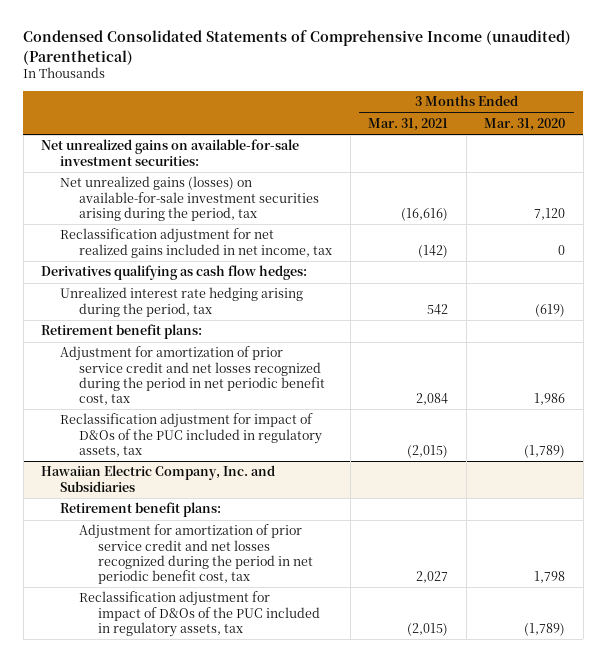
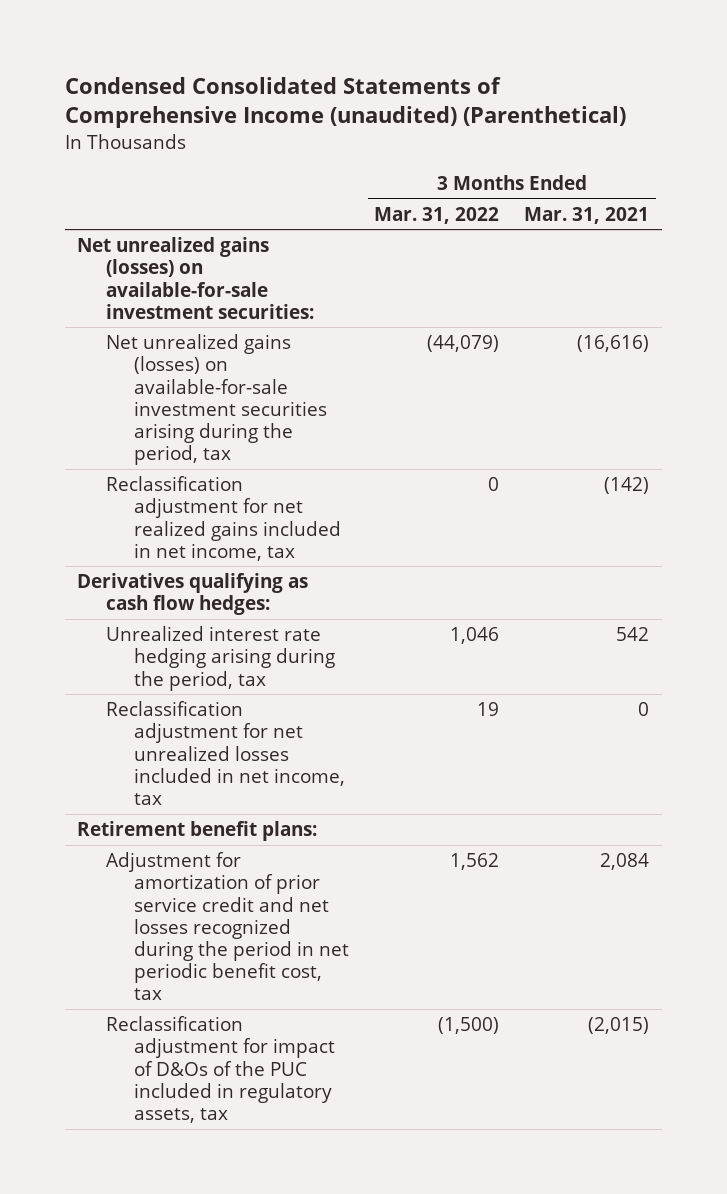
[484,117,566,131] Mar. 31, 2020 -> none
none -> [374,206,500,224] Mar. 31, 2022
[41,139,300,166] Net unrealized gains on available-for-sale investment securities: -> [77,237,314,319] Net unrealized gains (losses) on available-for-sale investment securities:
none -> [105,701,345,805] Reclassification adjustment for net unrealized losses included in net income, tax
[41,465,276,492] Hawaiian Electric Company, Inc. and Subsidiaries -> none
[60,502,222,518] Retirement benefit plans: -> none
[79,524,314,584] Adjustment for amortization of prior service credit and net losses recognized during the period in net periodic benefit cost, tax -> none
[79,591,321,637] Reclassification adjustment for impact of D&Os of the PUC included in regulatory assets, tax -> none

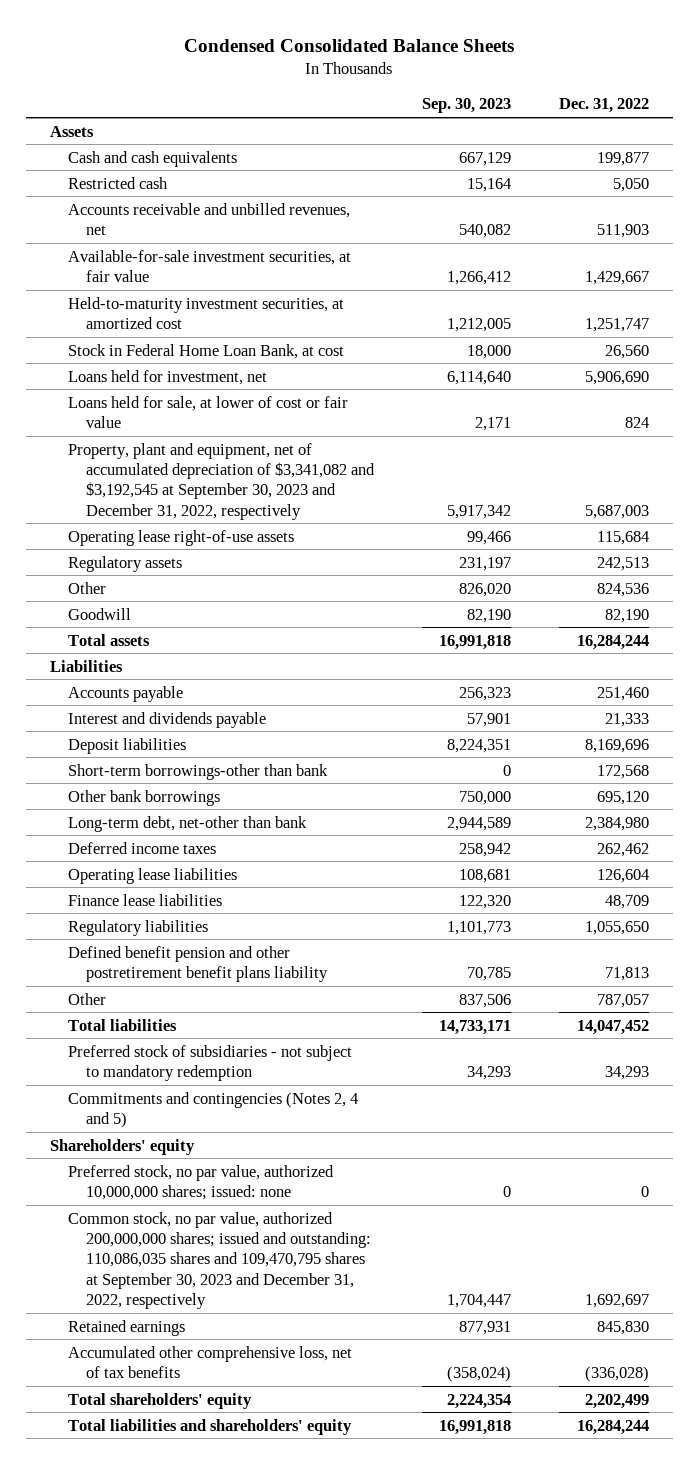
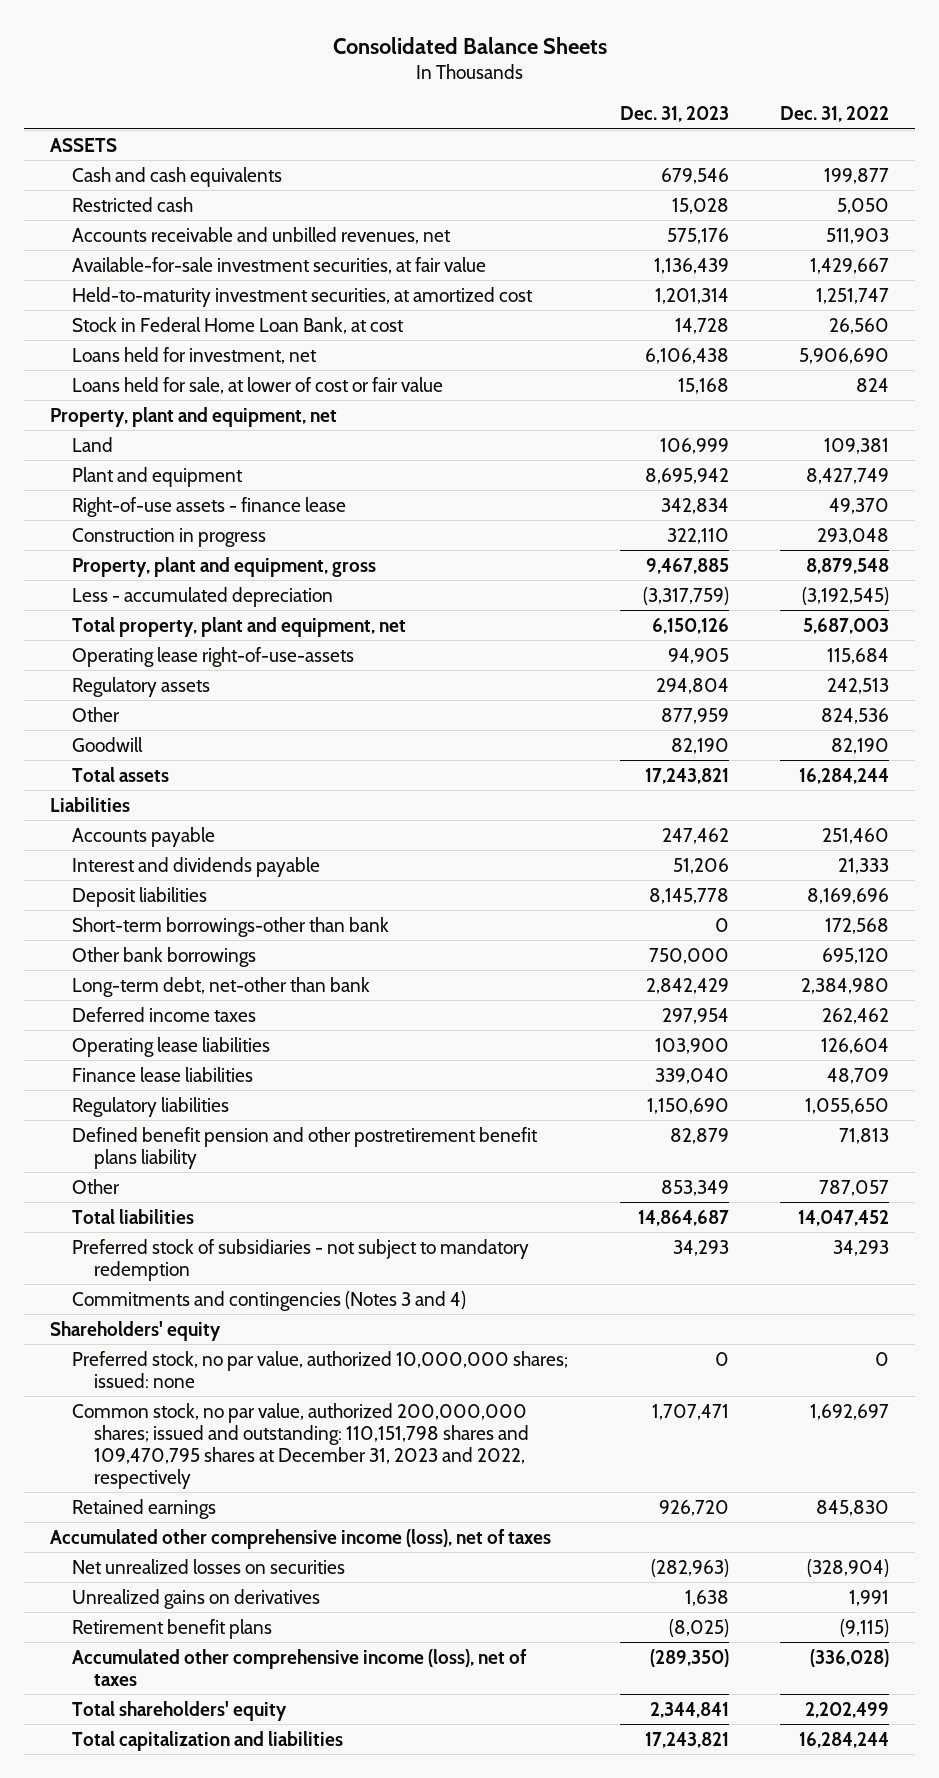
[184,38,515,52] Condensed Consolidated Balance Sheets -> [332,36,607,54] Consolidated Balance Sheets
[422,98,512,114] Sep. 30, 2023 -> none
none -> [619,106,729,123] Dec. 31, 2023
[49,125,94,137] Assets -> [49,137,117,152] ASSETS
none -> [49,406,337,427] Property, plant and equipment, net
none -> [71,436,113,452] Land
none -> [71,466,243,487] Plant and equipment
none -> [71,496,346,517] Right-of-use assets - finance lease
none -> [71,527,266,547] Construction in progress
none -> [71,556,376,577] Property, plant and equipment, gross
none -> [71,586,333,607] Less - accumulated depreciation
[68,442,376,520] Property, plant and equipment, net of accumulated depreciation of $3,341,082 and $3,192,545 at September 30, 2023 and December 31, 2022, respectively -> [71,616,406,637] Total property, plant and equipment, net
[68,529,295,546] Operating lease right-of-use assets -> [71,646,354,667] Operating lease right-of-use-assets
[68,1091,359,1128] Commitments and contingencies (Notes 2, 4 and 5) -> [71,1290,466,1311] Commitments and contingencies (Notes 3 and 4)
[68,1211,372,1309] Common stock, no par value, authorized 200,000,000 shares; issued and outstanding: 110,086,035 shares and 109,470,795 shares at September 30, 2023 and December 31, 2022, respectively -> [71,1402,530,1490] Common stock, no par value, authorized 200,000,000 shares; issued and outstanding: 110,151,798 shares and 109,470,795 shares at December 31, 2023 and 2022, respectively
none -> [49,1528,551,1549] Accumulated other comprehensive income (loss), net of taxes
none -> [71,1558,345,1574] Net unrealized losses on securities
none -> [71,1588,320,1609] Unrealized gains on derivatives
none -> [71,1618,272,1639] Retirement benefit plans
[68,1345,353,1378] Accumulated other comprehensive loss, net of tax benefits -> [71,1648,527,1686] Accumulated other comprehensive income (loss), net of taxes
[68,1418,353,1435] Total liabilities and shareholders' equity -> [71,1730,343,1751] Total capitalization and liabilities

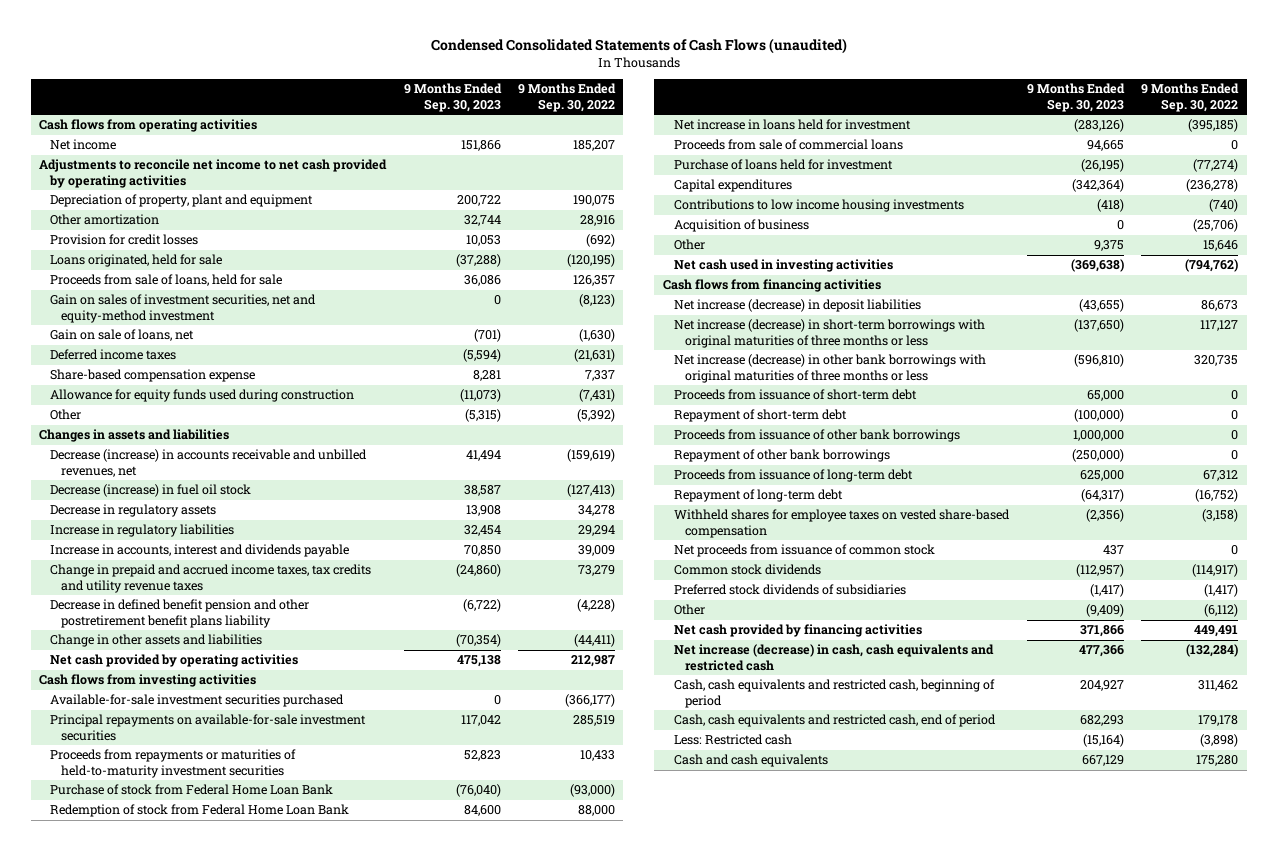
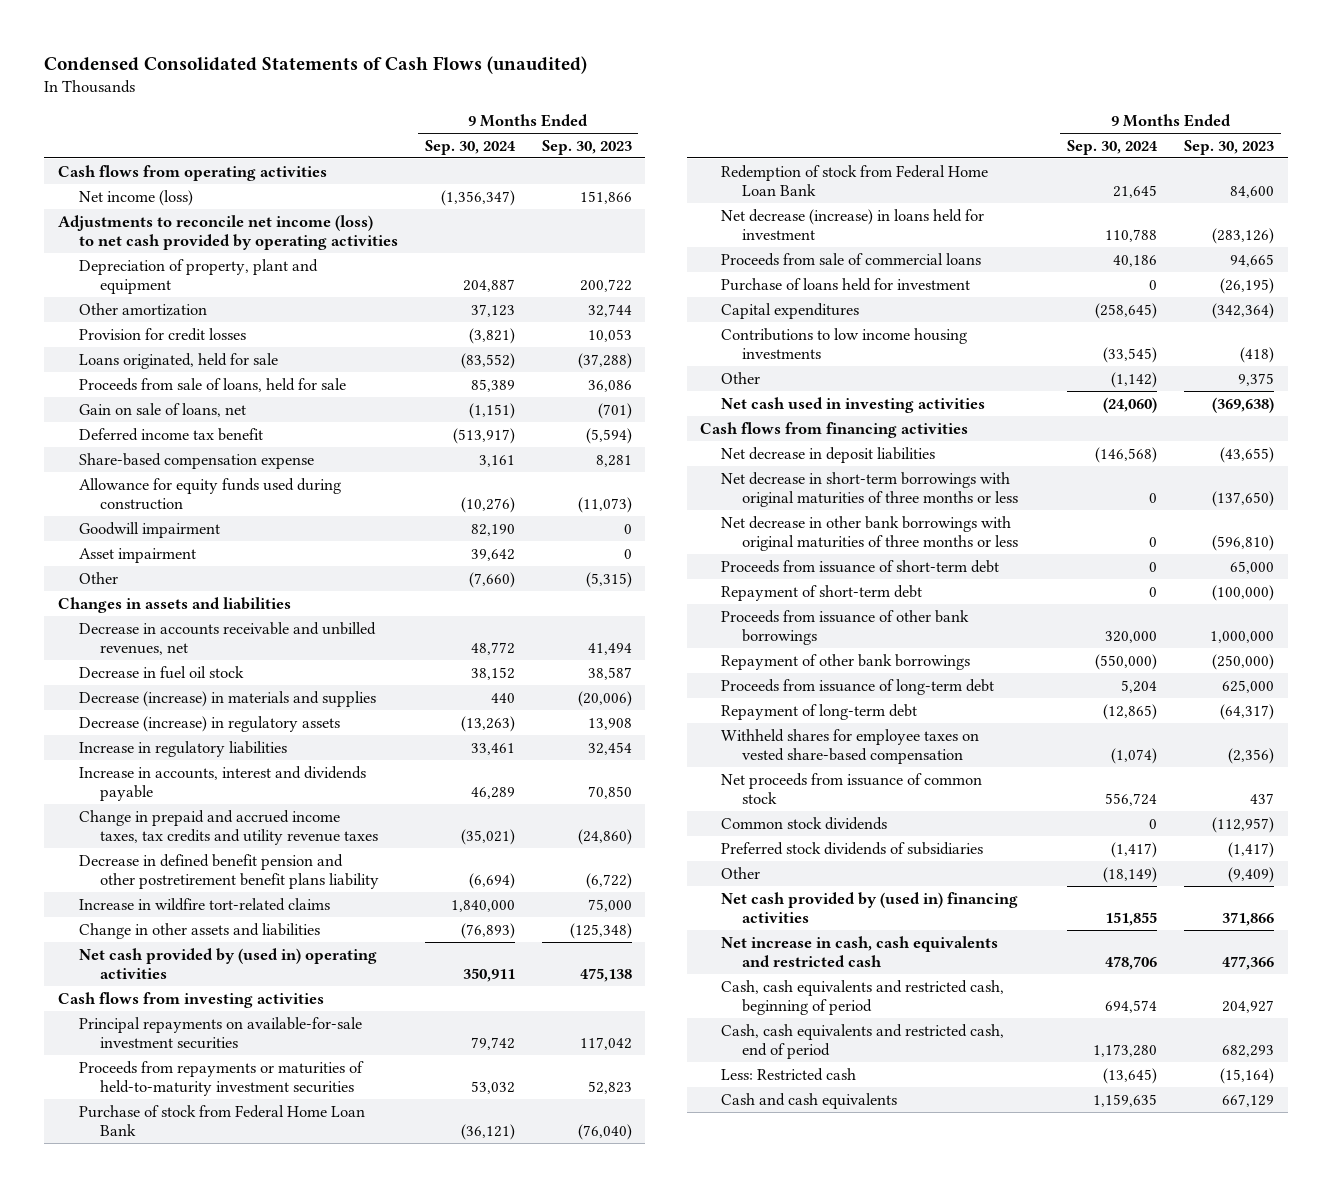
[517,83,616,112] 9 Months Ended Sep. 30, 2022 -> none
none -> [424,139,516,155] Sep. 30, 2024
[50,139,117,151] Net income -> [78,189,193,206] Net income (loss)
[39,159,388,188] Adjustments to reconcile net income to net cash provided by operating activities -> [57,214,398,251] Adjustments to reconcile net income (loss) to net cash provided by operating activities
[50,294,317,323] Gain on sales of investment securities, net and equity-method investment -> none
[50,349,177,361] Deferred income taxes -> [78,427,263,441] Deferred income tax benefit
none -> [78,521,220,538] Goodwill impairment
none -> [78,547,196,563] Asset impairment
[50,449,368,477] Decrease (increase) in accounts receivable and unbilled revenues, net -> [78,621,376,656] Decrease in accounts receivable and unbilled revenues, net
[50,484,252,498] Decrease (increase) in fuel oil stock -> [78,665,244,679] Decrease in fuel oil stock
none -> [78,690,376,707] Decrease (increase) in materials and supplies
[50,504,217,518] Decrease in regulatory assets -> [78,715,340,732] Decrease (increase) in regulatory assets
none -> [78,897,330,911] Increase in wildfire tort-related claims
[455,634,501,648] (70,354) -> [569,922,632,939] (125,348)
[50,654,299,668] Net cash provided by operating activities -> [78,947,377,980] Net cash provided by (used in) operating activities
[50,694,345,708] Available-for-sale investment securities purchased -> none
[673,119,911,131] Net increase in loans held for investment -> [720,208,984,241] Net decrease (increase) in loans held for investment
[673,219,809,233] Acquisition of business -> none
[673,299,921,313] Net increase (decrease) in deposit liabilities -> [720,446,935,463] Net decrease in deposit liabilities
[673,319,985,348] Net increase (decrease) in short-term borrowings with original maturities of three months or less -> [720,471,1018,508] Net decrease in short-term borrowings with original maturities of three months or less
[673,354,986,383] Net increase (decrease) in other bank borrowings with original maturities of three months or less -> [720,515,1018,552] Net decrease in other bank borrowings with original maturities of three months or less
[673,624,922,638] Net cash provided by financing activities -> [720,891,1018,924] Net cash provided by (used in) financing activities
[673,644,994,671] Net increase (decrease) in cash, cash equivalents and restricted cash -> [720,935,998,968] Net increase in cash, cash equivalents and restricted cash

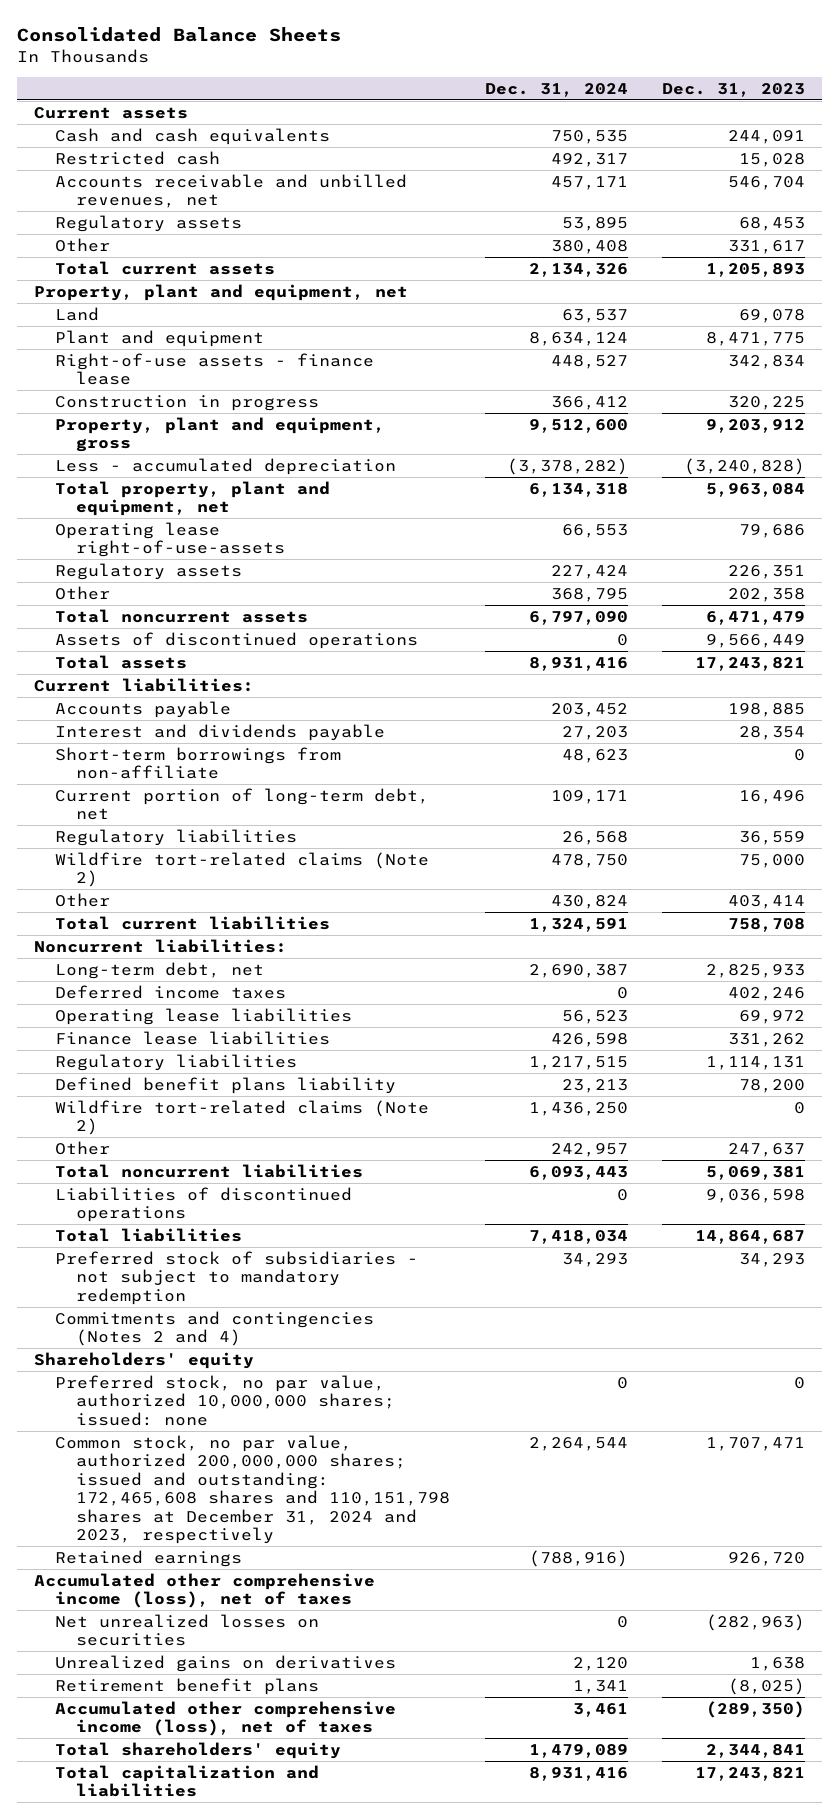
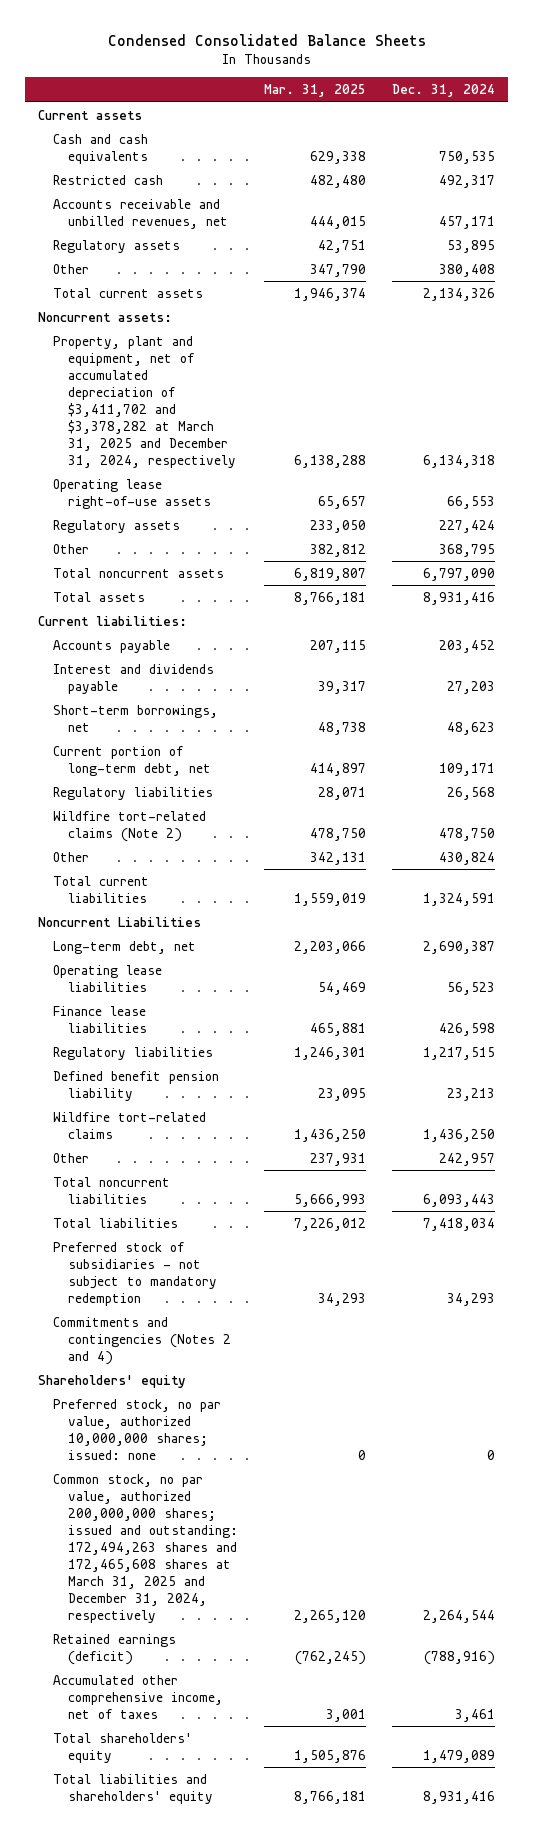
[17,26,342,42] Consolidated Balance Sheets -> [107,33,426,46] Condensed Consolidated Balance Sheets
[661,82,805,97] Dec. 31, 2023 -> none
none -> [264,84,367,98] Mar. 31, 2025
[34,283,409,301] Property, plant and equipment, net -> none
[55,306,100,321] Land -> none
[55,329,265,347] Plant and equipment -> none
[55,352,375,386] Right-of-use assets - finance lease -> none
[55,394,320,411] Construction in progress -> none
[55,416,386,453] Property, plant and equipment, gross -> none
[55,457,397,475] Less - accumulated depreciation -> none
none -> [38,311,173,322] Noncurrent assets:
[55,480,331,517] Total property, plant and equipment, net -> [53,335,237,468] Property, plant and equipment, net of accumulated depreciation of $3,411,702 and $3,378,282 at March 31, 2025 and December 31, 2024, respectively
[55,521,286,558] Operating lease right-of-use-assets -> [53,478,212,509] Operating lease right-of-use assets
[55,631,419,649] Assets of discontinued operations -> none
[55,746,342,780] Short-term borrowings from non-affiliate -> [53,704,219,732] Short-term borrowings, net
[34,938,288,953] Noncurrent liabilities: -> [38,916,202,927] Noncurrent Liabilities
[55,984,287,999] Deferred income taxes -> none
[55,1076,397,1094] Defined benefit plans liability -> [53,1070,220,1101] Defined benefit pension liability
[55,1099,430,1136] Wildfire tort-related claims (Note 2) -> [53,1111,207,1139] Wildfire tort-related claims
[55,1186,353,1223] Liabilities of discontinued operations -> none
[34,1572,376,1609] Accumulated other comprehensive income (loss), net of taxes -> none
[55,1613,320,1647] Net unrealized losses on securities -> none
[55,1654,397,1672] Unrealized gains on derivatives -> none
[55,1677,320,1695] Retirement benefit plans -> none
[55,1434,451,1545] Common stock, no par value, authorized 200,000,000 shares; issued and outstanding: 172,465,608 shares and 110,151,798 shares at December 31, 2024 and 2023, respectively -> [53,1473,239,1623] Common stock, no par value, authorized 200,000,000 shares; issued and outstanding: 172,494,263 shares and 172,465,608 shares at March 31, 2025 and December 31, 2024, respectively
[55,1549,243,1567] Retained earnings -> [53,1633,177,1665] Retained earnings (deficit)
[55,1700,397,1737] Accumulated other comprehensive income (loss), net of taxes -> [53,1674,224,1719] Accumulated other comprehensive income, net of taxes
[55,1764,320,1798] Total capitalization and liabilities -> [53,1773,214,1804] Total liabilities and shareholders' equity

